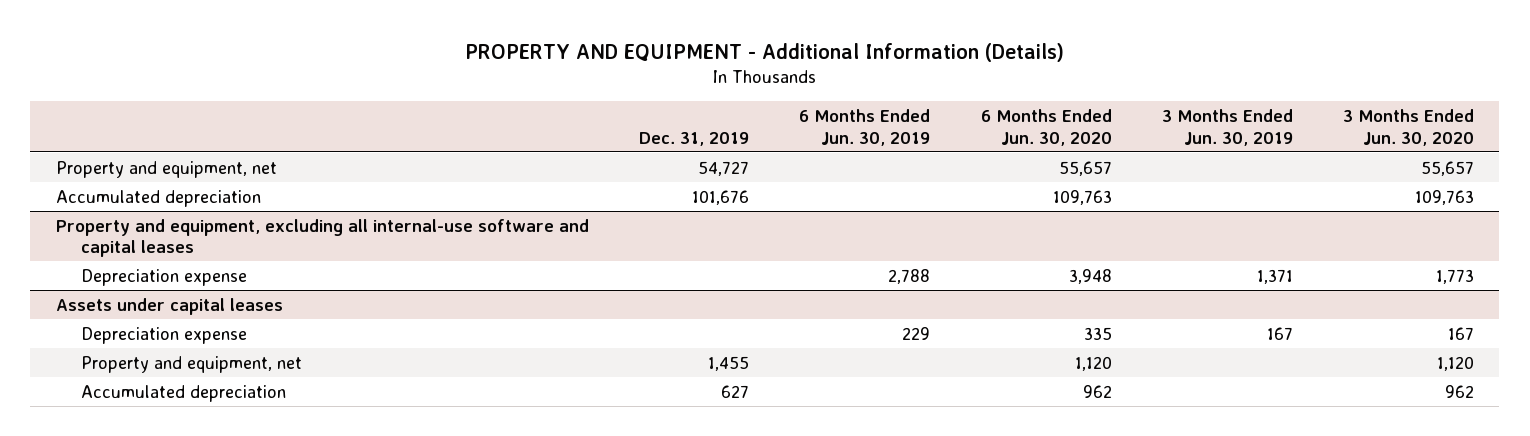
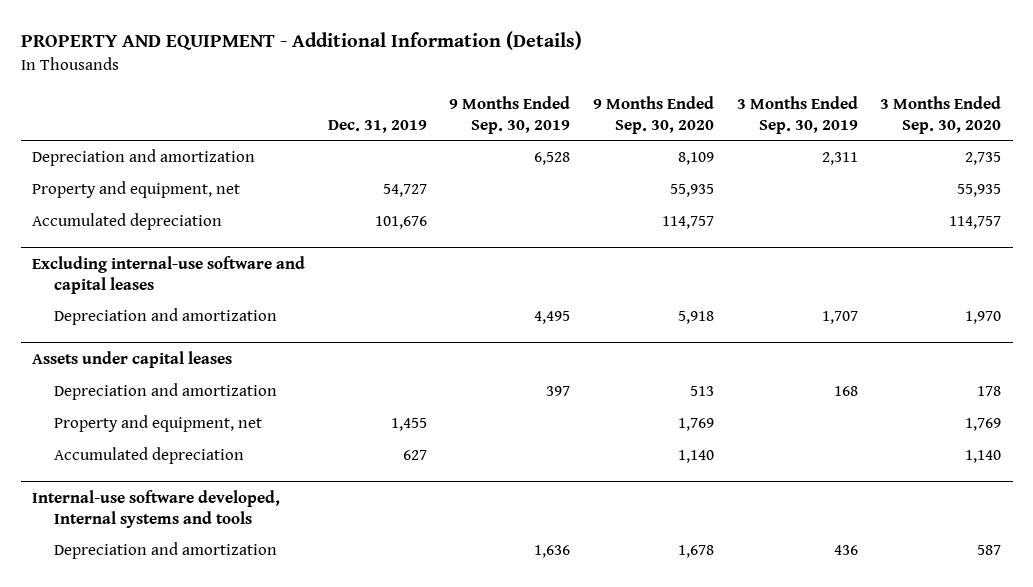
[799,109,931,146] 6 Months Ended Jun. 30, 2019 -> none
[980,109,1112,146] 6 Months Ended Jun. 30, 2020 -> none
[1161,109,1293,146] 3 Months Ended Jun. 30, 2019 -> none
[1343,109,1475,146] 3 Months Ended Jun. 30, 2020 -> none
none -> [449,95,571,134] 9 Months Ended Sep. 30, 2019
none -> [592,95,714,134] 9 Months Ended Sep. 30, 2020
none -> [736,95,858,134] 3 Months Ended Sep. 30, 2019
none -> [880,95,1002,134] 3 Months Ended Sep. 30, 2020
none -> [31,149,255,167] Depreciation and amortization
[81,268,248,286] Depreciation expense -> none
[55,218,589,258] Property and equipment, excluding all internal-use software and capital leases -> [31,255,305,294] Excluding internal-use software and capital leases
none -> [53,308,277,326] Depreciation and amortization
[81,326,248,344] Depreciation expense -> none
none -> [53,383,277,401] Depreciation and amortization
none -> [31,489,280,528] Internal-use software developed, Internal systems and tools
none -> [53,542,277,560] Depreciation and amortization

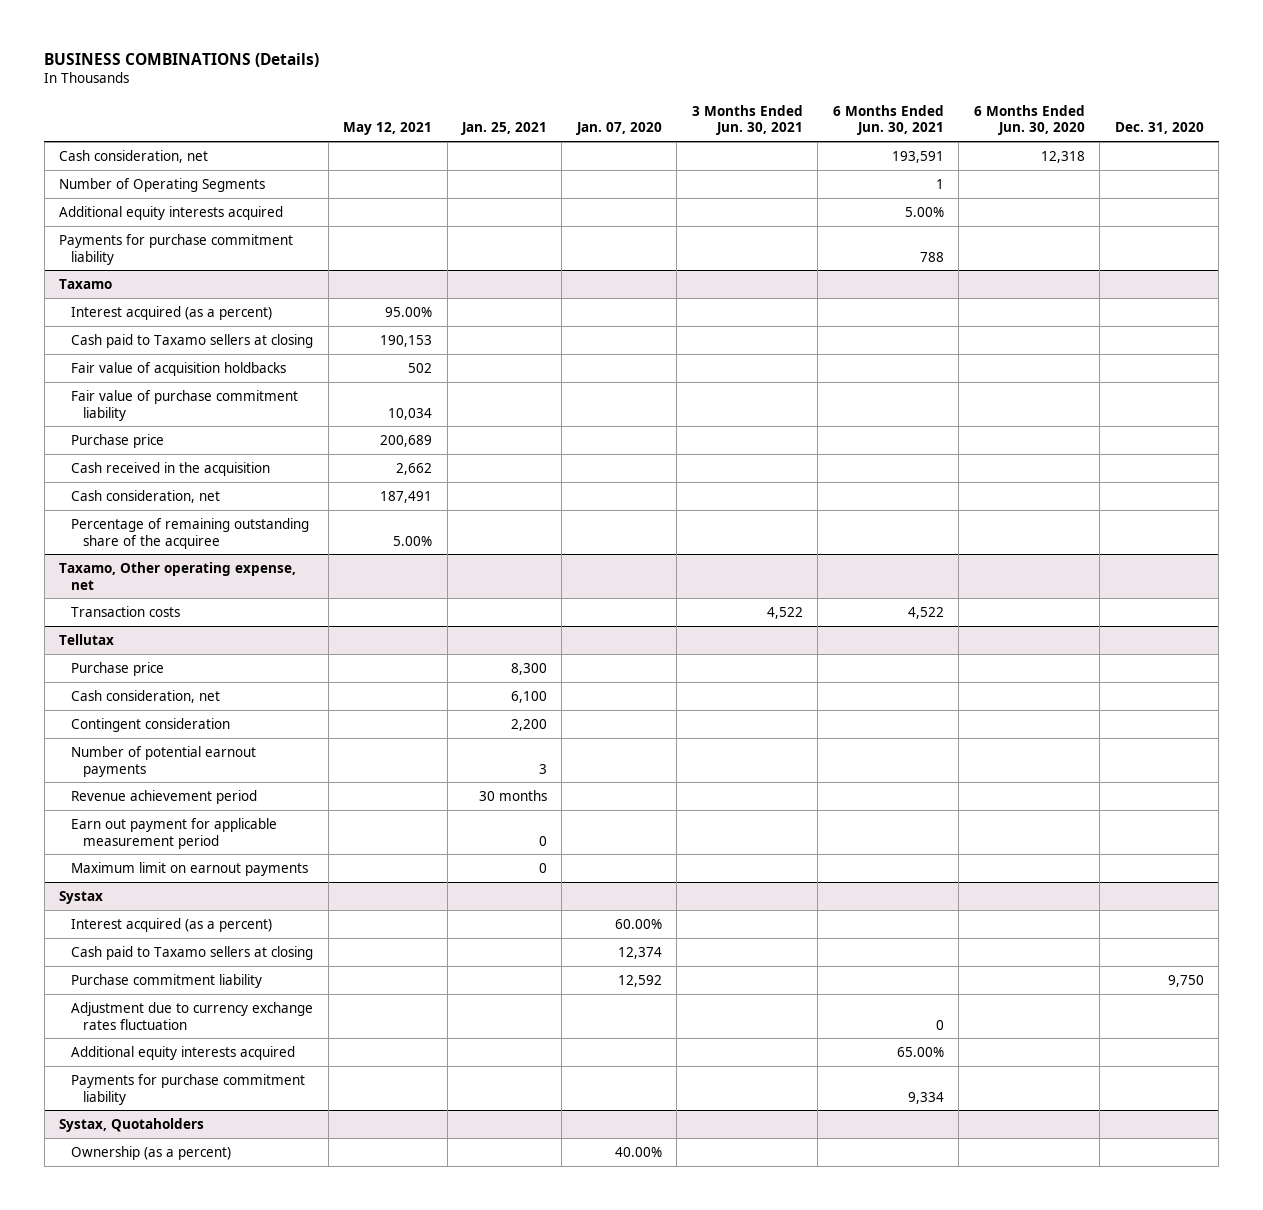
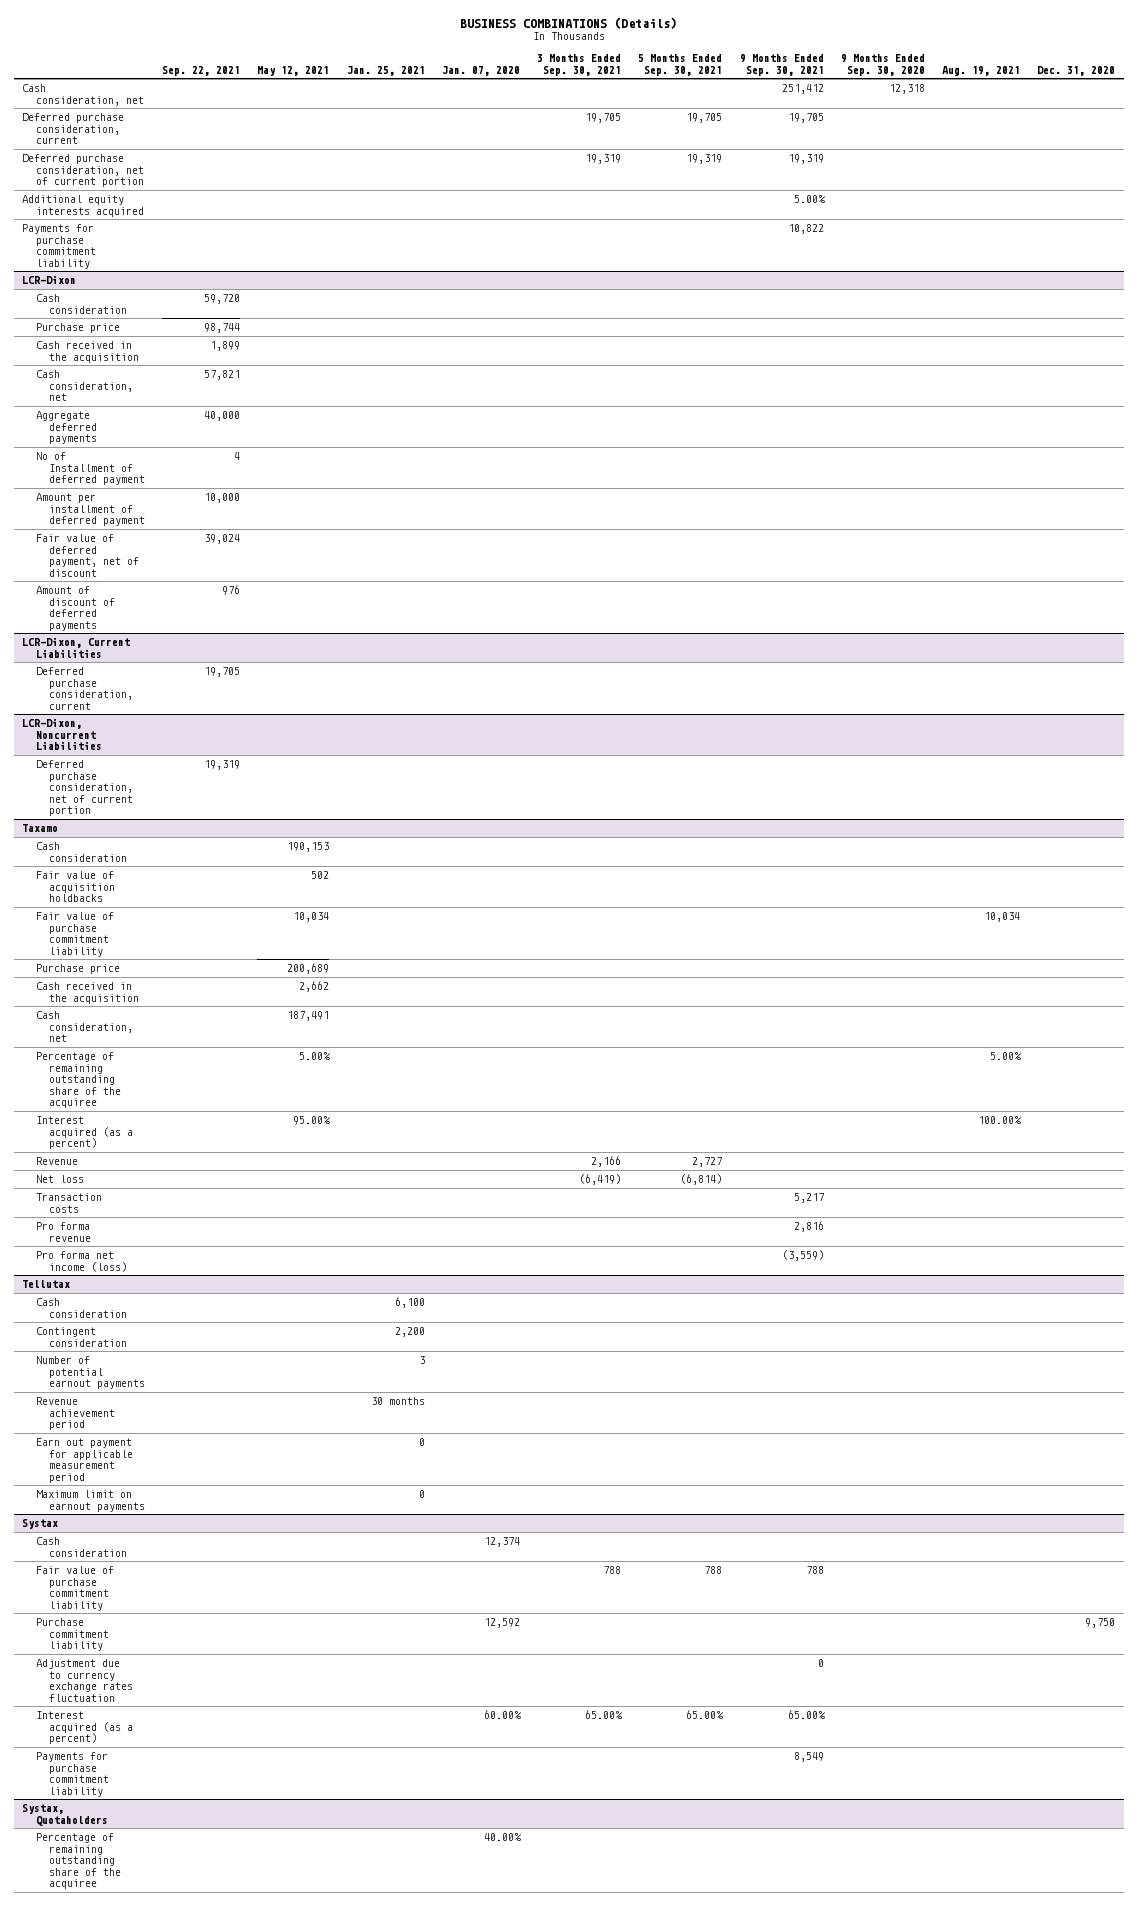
[691,104,803,136] 3 Months Ended Jun. 30, 2021 -> none
[832,104,944,136] 6 Months Ended Jun. 30, 2021 -> none
[973,104,1085,136] 6 Months Ended Jun. 30, 2020 -> none
none -> [162,65,241,76] Sep. 22, 2021
none -> [537,54,622,76] 3 Months Ended Sep. 30, 2021
none -> [638,54,723,76] 5 Months Ended Sep. 30, 2021
none -> [739,54,824,76] 9 Months Ended Sep. 30, 2021
none -> [840,54,925,76] 9 Months Ended Sep. 30, 2020
none -> [942,65,1021,76] Aug. 19, 2021
[59,177,266,192] Number of Operating Segments -> none
none -> [22,112,125,145] Deferred purchase consideration, current
none -> [22,153,144,188] Deferred purchase consideration, net of current portion
none -> [22,274,77,284] LCR-Dixon
none -> [35,293,127,314] Cash consideration
none -> [35,322,120,333] Purchase price
none -> [35,340,139,363] Cash received in the acquisition
none -> [35,369,133,402] Cash consideration, net
none -> [35,410,97,445] Aggregate deferred payments
none -> [35,451,145,486] No of Installment of deferred payment
none -> [35,492,145,527] Amount per installment of deferred payment
none -> [35,533,139,577] Fair value of deferred payment, net of discount
none -> [35,585,115,631] Amount of discount of deferred payments
none -> [22,636,131,658] LCR-Dixon, Current Liabilities
none -> [35,666,133,710] Deferred purchase consideration, current
none -> [22,717,102,751] LCR-Dixon, Noncurrent Liabilities
none -> [35,759,133,817] Deferred purchase consideration, net of current portion
[71,333,314,348] Cash paid to Taxamo sellers at closing -> [35,841,127,862] Cash consideration
[59,561,297,590] Taxamo, Other operating expense, net -> none
[71,605,181,617] Transaction costs -> none
[71,305,273,320] Interest acquired (as a percent) -> [35,1115,133,1150] Interest acquired (as a percent)
none -> [35,1156,78,1165] Revenue
none -> [35,1174,84,1183] Net loss
none -> [35,1192,102,1213] Transaction costs
none -> [35,1221,91,1242] Pro forma revenue
none -> [35,1250,127,1272] Pro forma net income (loss)
[71,661,165,676] Purchase price -> none
[71,689,221,703] Cash consideration, net -> [35,1297,127,1318] Cash consideration
[71,945,314,960] Cash paid to Taxamo sellers at closing -> [35,1536,127,1557] Cash consideration
none -> [35,1565,114,1611] Fair value of purchase commitment liability
[71,1045,296,1060] Additional equity interests acquired -> none
[71,917,273,932] Interest acquired (as a percent) -> [35,1710,133,1745] Interest acquired (as a percent)
[71,1145,232,1160] Ownership (as a percent) -> none
none -> [35,1832,121,1890] Percentage of remaining outstanding share of the acquiree

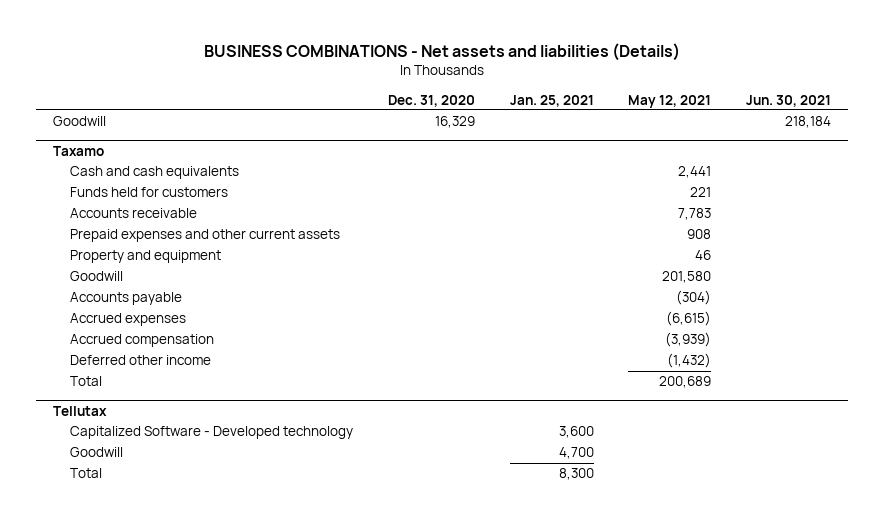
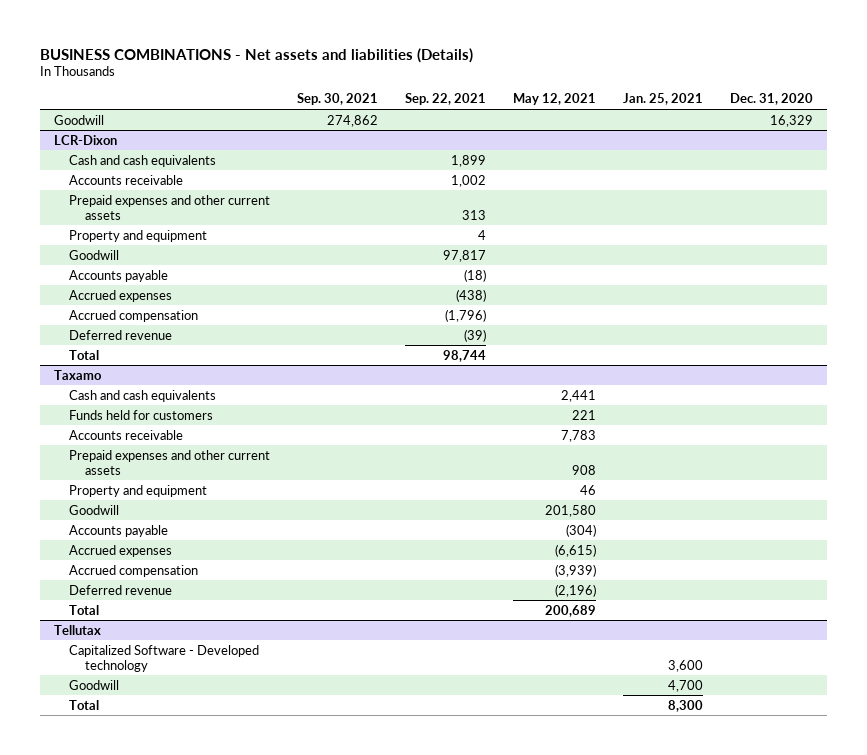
[746,94,832,107] Jun. 30, 2021 -> none
none -> [297,93,379,106] Sep. 30, 2021
none -> [405,93,487,106] Sep. 22, 2021
none -> [53,134,117,145] LCR-Dixon
none -> [69,154,217,167] Cash and cash equivalents
none -> [69,174,184,185] Accounts receivable
none -> [69,194,271,220] Prepaid expenses and other current assets
none -> [69,229,208,242] Property and equipment
none -> [69,249,120,260] Goodwill
none -> [69,269,169,282] Accounts payable
none -> [69,289,173,302] Accrued expenses
none -> [69,309,199,322] Accrued compensation
none -> [69,329,173,340] Deferred revenue
none -> [69,349,100,360] Total
[70,355,212,366] Deferred other income -> none
none -> [69,584,173,595] Deferred revenue

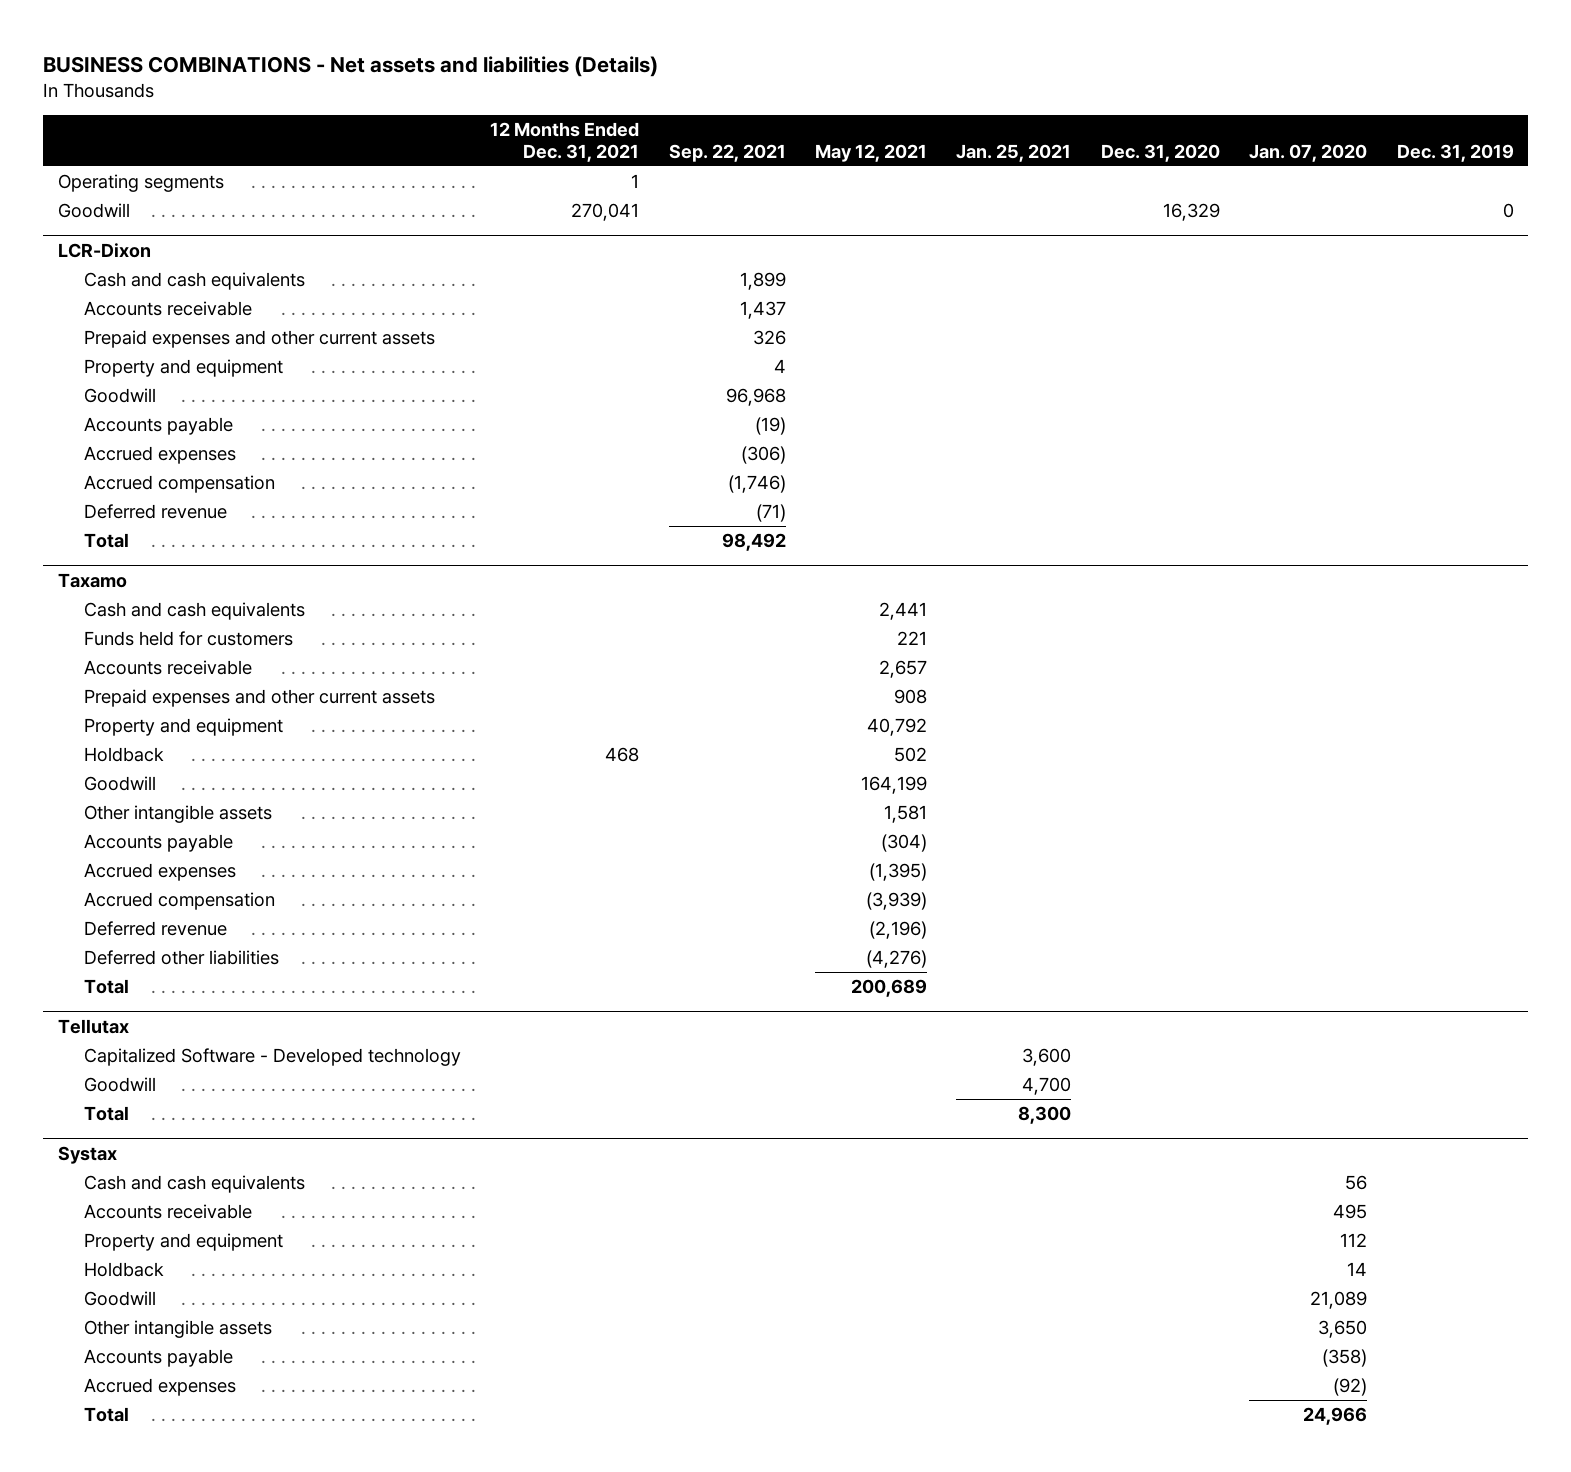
[297,93,379,106] Sep. 30, 2021 -> none
none -> [490,121,640,162] 12 Months Ended Dec. 31, 2021
none -> [1249,143,1368,162] Jan. 07, 2020
none -> [1396,143,1514,162] Dec. 31, 2019
none -> [57,173,224,192] Operating segments
[451,174,487,187] 1,002 -> [739,300,786,319] 1,437
[462,209,487,220] 313 -> [752,329,786,345] 326
[443,249,487,262] 97,817 -> [725,387,786,406] 96,968
[464,268,487,282] (18) -> [754,416,786,435] (19)
[456,288,487,302] (438) -> [740,445,786,464] (306)
[445,308,487,322] (1,796) -> [727,474,786,493] (1,746)
[464,328,487,342] (39) -> [755,503,786,522] (71)
[443,349,487,362] 98,744 -> [721,532,786,551] 98,492
[561,429,597,442] 7,783 -> [879,659,928,678] 2,657
[580,484,597,495] 46 -> [867,717,928,736] 40,792
none -> [84,746,165,762] Holdback
[545,504,597,517] 201,580 -> [861,775,928,794] 164,199
none -> [84,804,273,823] Other intangible assets
[555,543,597,557] (6,615) -> [869,862,928,881] (1,395)
none -> [84,949,280,965] Deferred other liabilities
none -> [57,1145,117,1164] Systax
none -> [84,1174,306,1193] Cash and cash equivalents
none -> [84,1203,253,1219] Accounts receivable
none -> [84,1232,284,1251] Property and equipment
none -> [84,1261,165,1277] Holdback
none -> [84,1290,157,1306] Goodwill
none -> [84,1319,273,1338] Other intangible assets
none -> [84,1348,234,1367] Accounts payable
none -> [84,1377,237,1396] Accrued expenses
none -> [84,1406,130,1422] Total

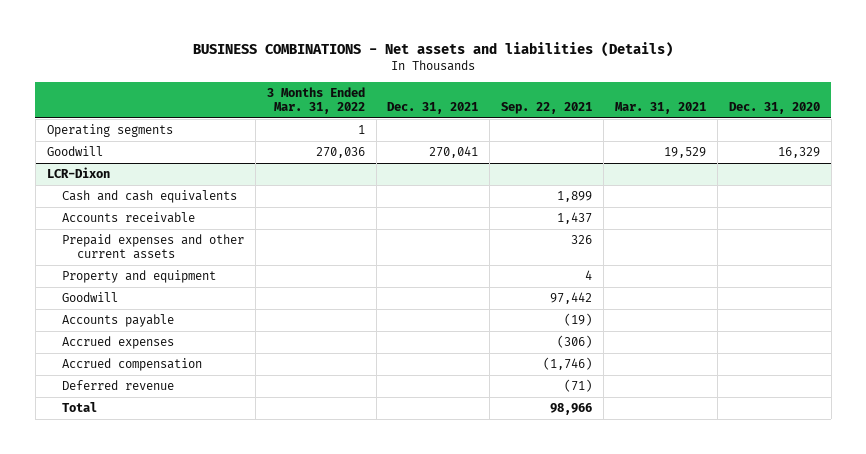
[490,121,640,162] 12 Months Ended Dec. 31, 2021 -> none
[815,143,928,162] May 12, 2021 -> none
[956,143,1072,162] Jan. 25, 2021 -> none
[1249,143,1368,162] Jan. 07, 2020 -> none
[1396,143,1514,162] Dec. 31, 2019 -> none
none -> [266,86,365,114] 3 Months Ended Mar. 31, 2022
none -> [387,101,479,114] Dec. 31, 2021
none -> [614,101,706,114] Mar. 31, 2021
[725,387,786,406] 96,968 -> [550,292,593,305] 97,442
[57,572,127,588] Taxamo -> none
[84,601,306,620] Cash and cash equivalents -> none
[84,630,294,646] Funds held for customers -> none
[84,659,253,675] Accounts receivable -> none
[84,688,436,707] Prepaid expenses and other current assets -> none
[84,717,284,736] Property and equipment -> none
[84,746,165,762] Holdback -> none
[84,775,157,791] Goodwill -> none
[84,804,273,823] Other intangible assets -> none
[84,833,234,852] Accounts payable -> none
[84,862,237,881] Accrued expenses -> none
[84,891,276,910] Accrued compensation -> none
[84,920,228,936] Deferred revenue -> none
[84,949,280,965] Deferred other liabilities -> none
[84,978,130,994] Total -> none
[57,1018,129,1034] Tellutax -> none
[84,1047,462,1066] Capitalized Software - Developed technology -> none
[84,1076,157,1092] Goodwill -> none
[84,1105,130,1121] Total -> none
[57,1145,117,1164] Systax -> none
[84,1174,306,1193] Cash and cash equivalents -> none
[84,1203,253,1219] Accounts receivable -> none
[84,1232,284,1251] Property and equipment -> none
[84,1261,165,1277] Holdback -> none
[84,1290,157,1306] Goodwill -> none
[84,1319,273,1338] Other intangible assets -> none
[84,1348,234,1367] Accounts payable -> none
[84,1377,237,1396] Accrued expenses -> none
[84,1406,130,1422] Total -> none
[721,532,786,551] 98,492 -> [550,403,593,416] 98,966

